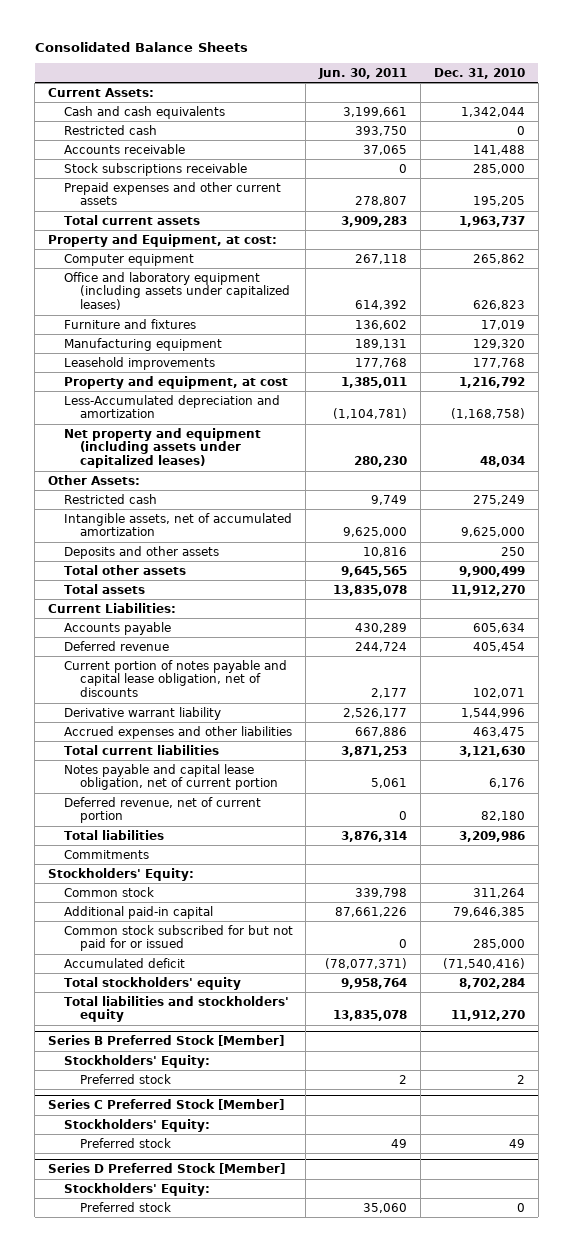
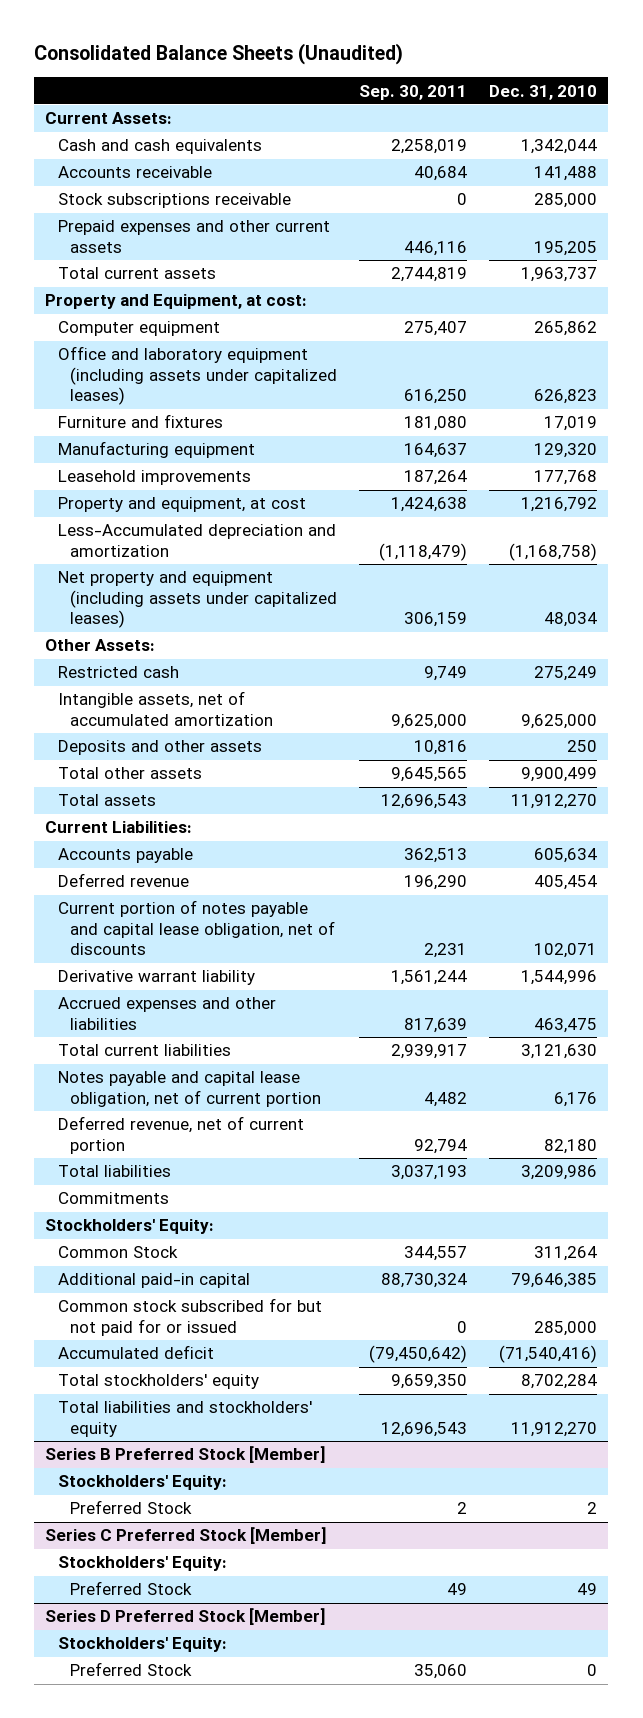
[34,42,248,53] Consolidated Balance Sheets -> [34,43,404,66] Consolidated Balance Sheets (Unaudited)
[318,68,408,80] Jun. 30, 2011 -> none
none -> [359,84,468,100] Sep. 30, 2011
[63,124,157,135] Restricted cash -> none
[63,886,154,897] Common stock -> [57,1246,178,1259] Common Stock
[79,1073,171,1084] Preferred stock -> [70,1500,193,1515] Preferred Stock
[79,1137,171,1148] Preferred stock -> [70,1581,193,1596] Preferred Stock
[79,1201,171,1212] Preferred stock -> [70,1662,193,1677] Preferred Stock

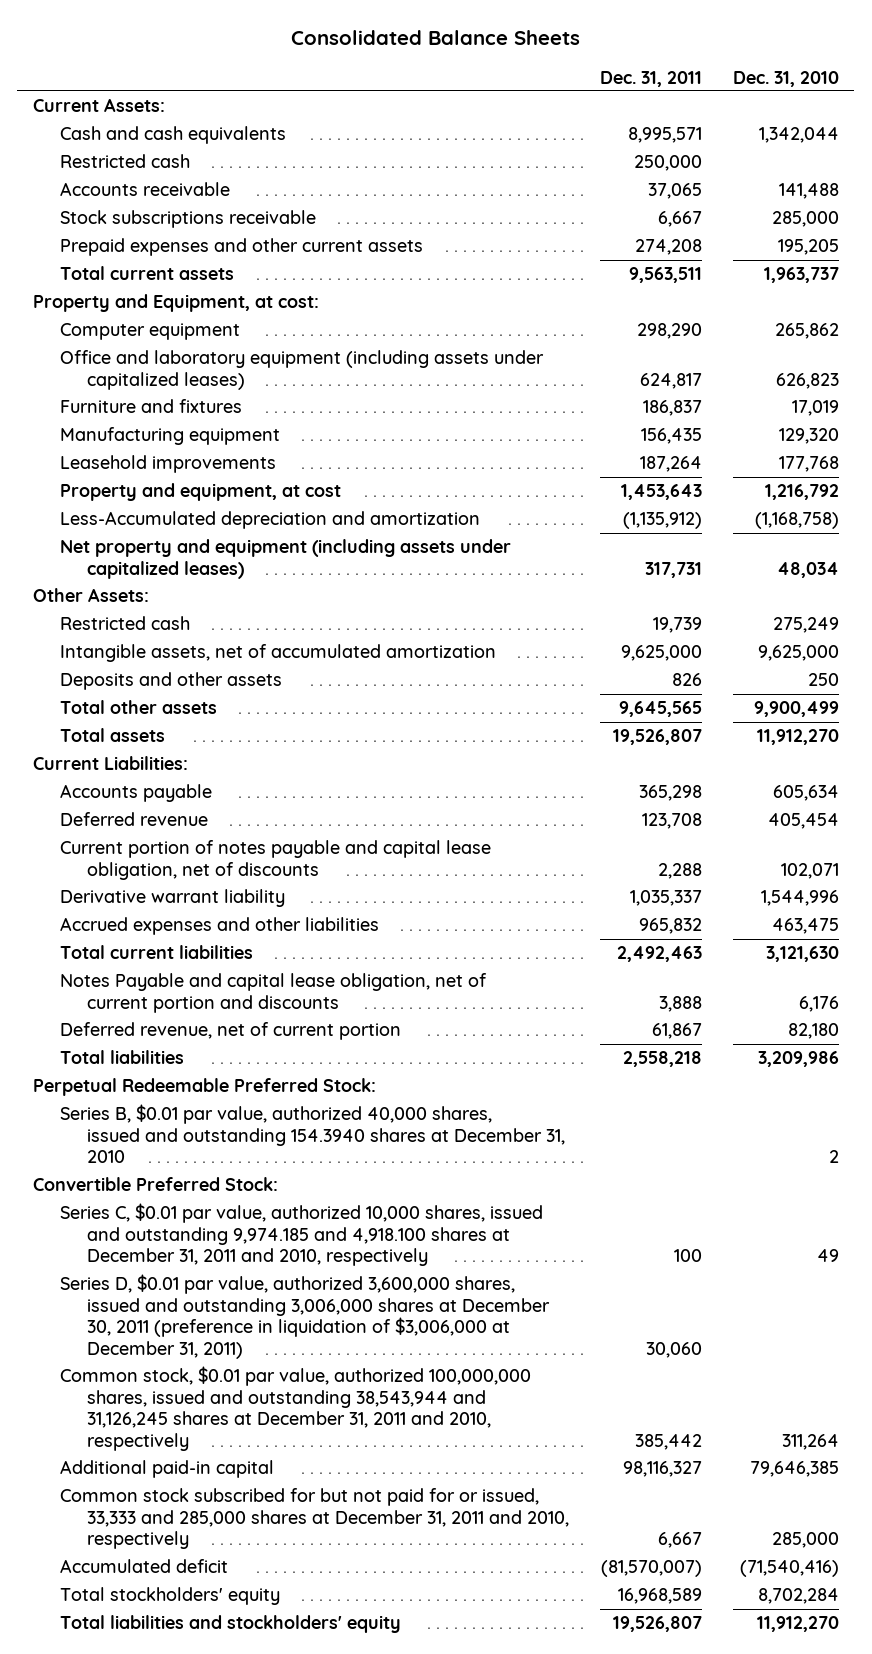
[34,43,404,66] Consolidated Balance Sheets (Unaudited) -> [290,30,580,46] Consolidated Balance Sheets
[359,84,468,100] Sep. 30, 2011 -> none
none -> [599,70,702,87] Dec. 31, 2011
none -> [59,154,190,169] Restricted cash
[57,1071,322,1107] Notes payable and capital lease obligation, net of current portion -> [59,973,487,1013] Notes Payable and capital lease obligation, net of current portion and discounts
[57,1192,169,1205] Commitments -> none
[45,1219,215,1235] Stockholders' Equity: -> none
none -> [32,1078,376,1097] Perpetual Redeemable Preferred Stock:
none -> [59,1104,565,1164] Series B, $0.01 par value, authorized 40,000 shares, issued and outstanding 154.3940 shares at December 31, 2010
none -> [32,1177,278,1192] Convertible Preferred Stock:
none -> [59,1203,543,1267] Series C, $0.01 par value, authorized 10,000 shares, issued and outstanding 9,974.185 and 4,918.100 shares at December 31, 2011 and 2010, respectively
none -> [59,1274,550,1359] Series D, $0.01 par value, authorized 3,600,000 shares, issued and outstanding 3,006,000 shares at December 30, 2011 (preference in liquidation of $3,006,000 at December 31, 2011)
[57,1246,178,1259] Common Stock -> [59,1366,531,1451] Common stock, $0.01 par value, authorized 100,000,000 shares, issued and outstanding 38,543,944 and 31,126,245 shares at December 31, 2011 and 2010, respectively
[57,1298,322,1336] Common stock subscribed for but not paid for or issued -> [59,1488,569,1550] Common stock subscribed for but not paid for or issued, 33,333 and 285,000 shares at December 31, 2011 and 2010, respectively
[45,1446,327,1464] Series B Preferred Stock [Member] -> none
[57,1475,227,1491] Stockholders' Equity: -> none
[70,1500,193,1515] Preferred Stock -> none
[45,1527,328,1545] Series C Preferred Stock [Member] -> none
[57,1556,227,1572] Stockholders' Equity: -> none
[70,1581,193,1596] Preferred Stock -> none
[45,1608,327,1626] Series D Preferred Stock [Member] -> none
[57,1637,227,1653] Stockholders' Equity: -> none
[70,1662,193,1677] Preferred Stock -> none

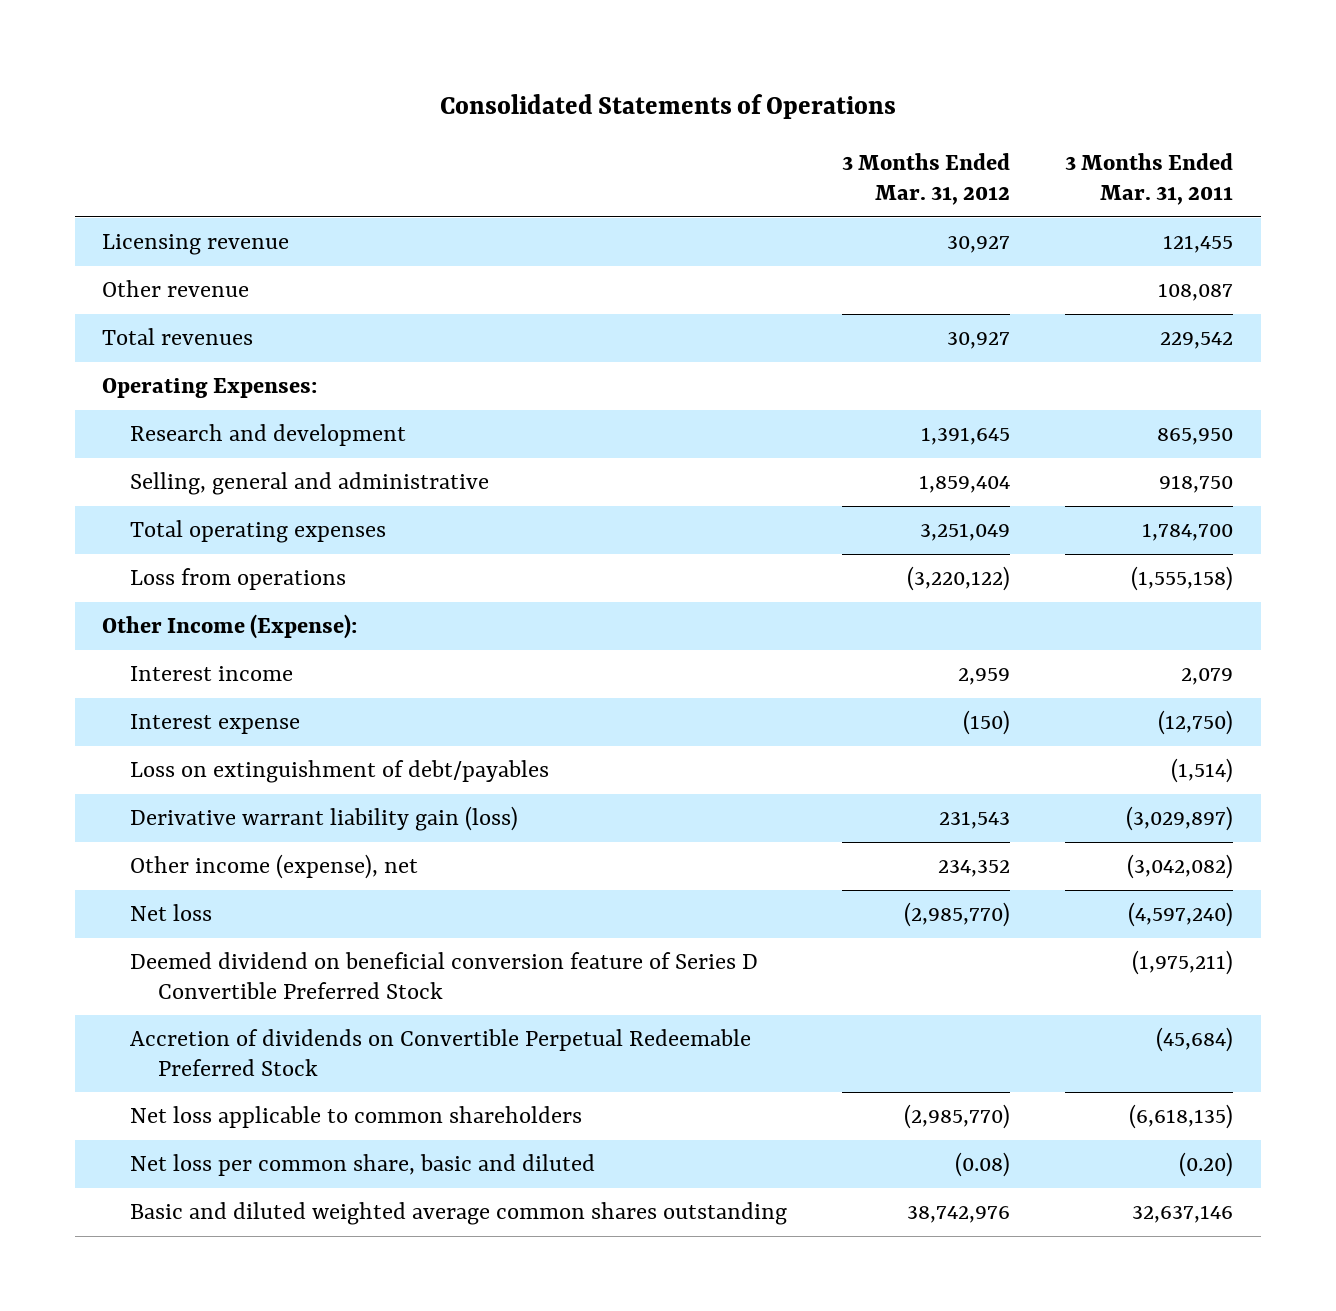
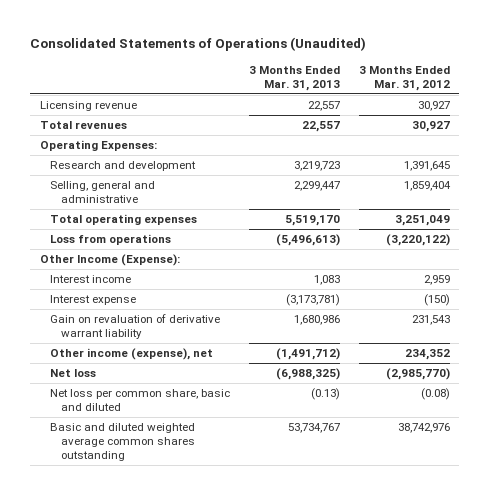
[439,93,896,119] Consolidated Statements of Operations -> [30,37,367,52] Consolidated Statements of Operations (Unaudited)
[1065,153,1234,206] 3 Months Ended Mar. 31, 2011 -> none
none -> [248,66,340,91] 3 Months Ended Mar. 31, 2013
[102,279,250,297] Other revenue -> none
[130,759,550,783] Loss on extinguishment of debt/payables -> none
[130,805,519,831] Derivative warrant liability gain (loss) -> [50,314,221,339] Gain on revaluation of derivative warrant liability
[130,951,759,999] Deemed dividend on beneficial conversion feature of Series D Convertible Preferred Stock -> none
[130,1028,752,1076] Accretion of dividends on Convertible Perpetual Redeemable Preferred Stock -> none
[130,1105,583,1128] Net loss applicable to common shareholders -> none

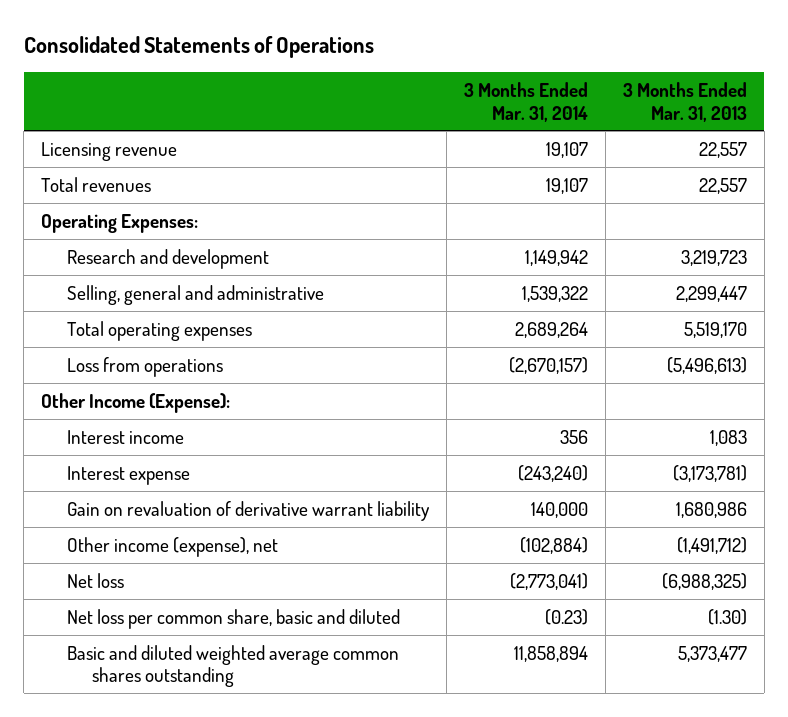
[30,37,367,52] Consolidated Statements of Operations (Unaudited) -> [23,36,374,59] Consolidated Statements of Operations
[358,66,450,91] 3 Months Ended Mar. 31, 2012 -> none
none -> [463,82,588,122] 3 Months Ended Mar. 31, 2014
[310,388,340,401] (0.13) -> [707,608,747,625] (1.30)
[287,423,340,434] 53,734,767 -> [677,645,747,662] 5,373,477

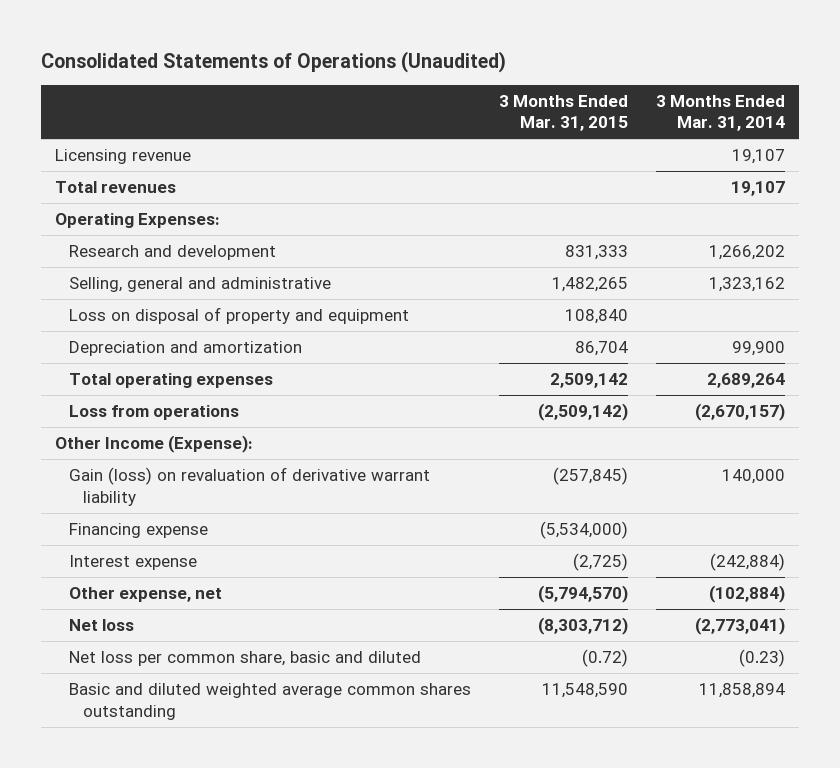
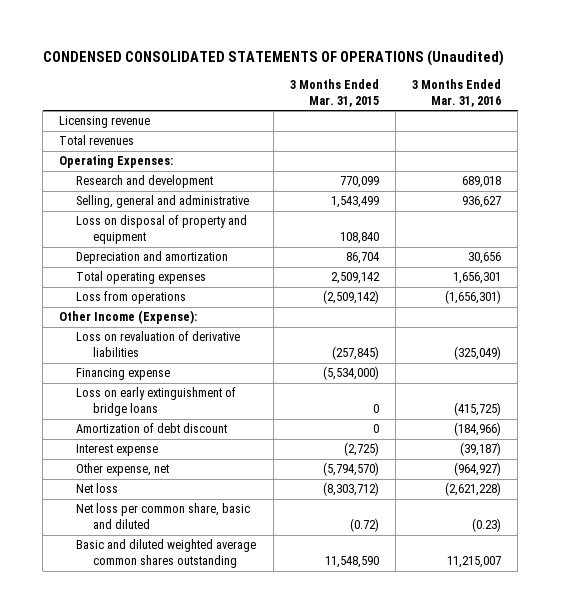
[41,50,507,73] Consolidated Statements of Operations (Unaudited) -> [42,50,504,67] CONDENSED CONSOLIDATED STATEMENTS OF OPERATIONS (Unaudited)
[655,94,785,132] 3 Months Ended Mar. 31, 2014 -> none
none -> [412,78,502,107] 3 Months Ended Mar. 31, 2016
[565,245,629,261] 831,333 -> [339,176,379,189] 770,099
[552,277,629,293] 1,482,265 -> [330,196,379,209] 1,543,499
[69,467,431,506] Gain (loss) on revaluation of derivative warrant liability -> [76,331,241,358] Loss on revaluation of derivative liabilities
none -> [76,387,237,417] Loss on early extinguishment of bridge loans
none -> [76,423,228,434] Amortization of debt discount

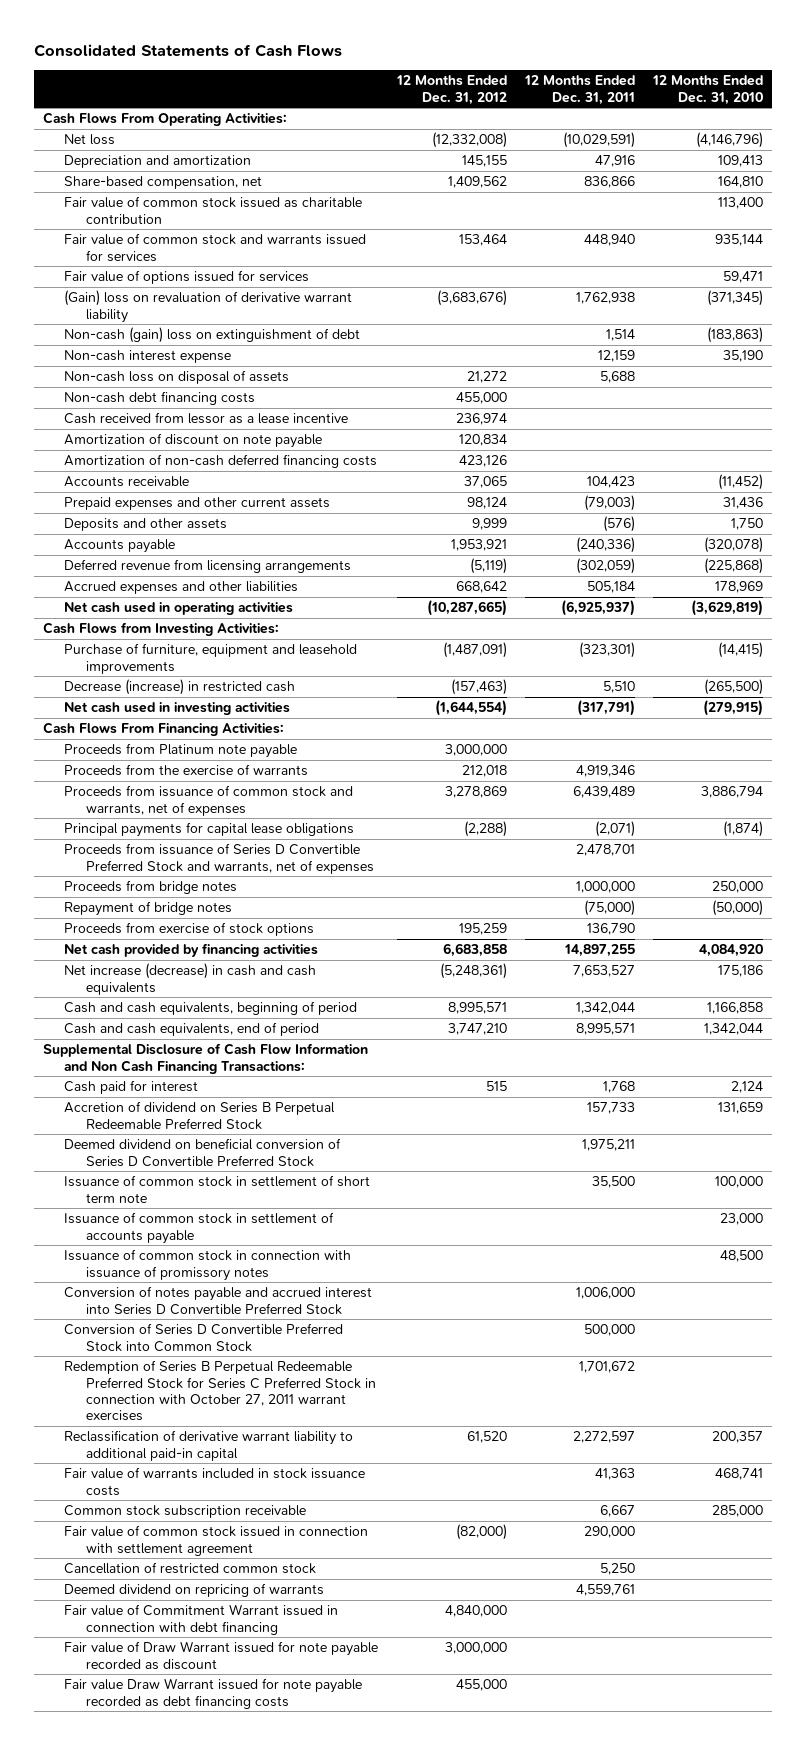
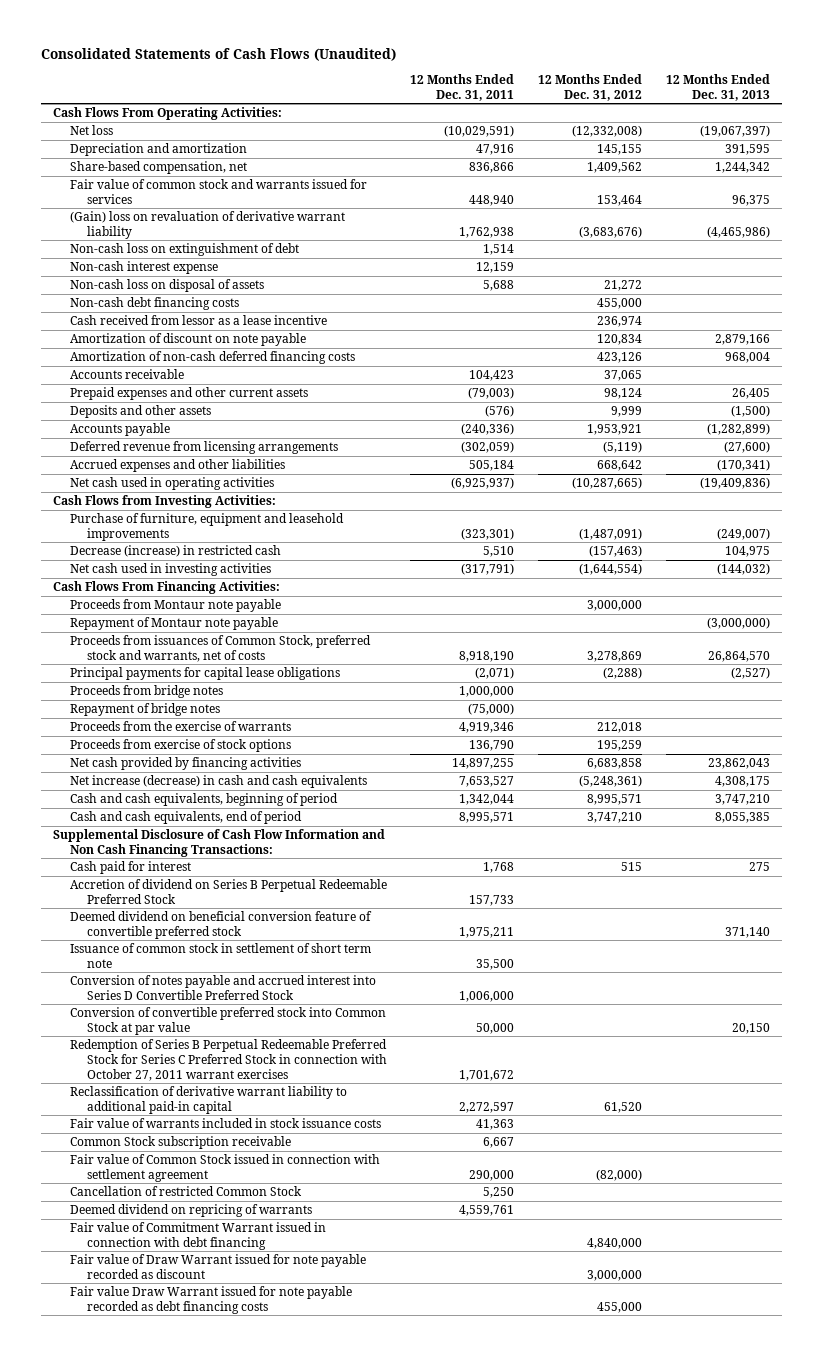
[33,43,342,57] Consolidated Statements of Cash Flows -> [40,47,396,61] Consolidated Statements of Cash Flows (Unaudited)
[652,75,764,105] 12 Months Ended Dec. 31, 2010 -> none
none -> [666,73,771,101] 12 Months Ended Dec. 31, 2013
[64,196,363,224] Fair value of common stock issued as charitable contribution -> none
[64,270,310,285] Fair value of options issued for services -> none
[64,327,361,344] Non-cash (gain) loss on extinguishment of debt -> [69,243,299,257] Non-cash loss on extinguishment of debt
[64,743,298,759] Proceeds from Platinum note payable -> [69,599,281,613] Proceeds from Montaur note payable
none -> [69,617,278,631] Repayment of Montaur note payable
[64,785,354,816] Proceeds from issuance of common stock and warrants, net of expenses -> [69,635,371,662] Proceeds from issuances of Common Stock, preferred stock and warrants, net of costs
[572,786,635,799] 6,439,489 -> [459,650,515,662] 8,918,190
[64,843,374,874] Proceeds from issuance of Series D Convertible Preferred Stock and warrants, net of expenses -> none
[64,764,309,777] Proceeds from the exercise of warrants -> [69,721,291,732] Proceeds from the exercise of warrants
[64,1138,342,1167] Deemed dividend on beneficial conversion of Series D Convertible Preferred Stock -> [69,911,372,939] Deemed dividend on beneficial conversion feature of convertible preferred stock
[64,1212,335,1244] Issuance of common stock in settlement of accounts payable -> none
[64,1249,352,1281] Issuance of common stock in connection with issuance of promissory notes -> none
[64,1323,344,1352] Conversion of Series D Convertible Preferred Stock into Common Stock -> [69,1007,386,1035] Conversion of convertible preferred stock into Common Stock at par value
[583,1324,635,1337] 500,000 -> [476,1022,515,1034] 50,000
[64,1505,307,1519] Common stock subscription receivable -> [69,1136,291,1150] Common Stock subscription receivable
[64,1525,369,1556] Fair value of common stock issued in connection with settlement agreement -> [69,1154,380,1182] Fair value of Common Stock issued in connection with settlement agreement
[64,1562,317,1575] Cancellation of restricted common stock -> [69,1186,302,1197] Cancellation of restricted Common Stock

